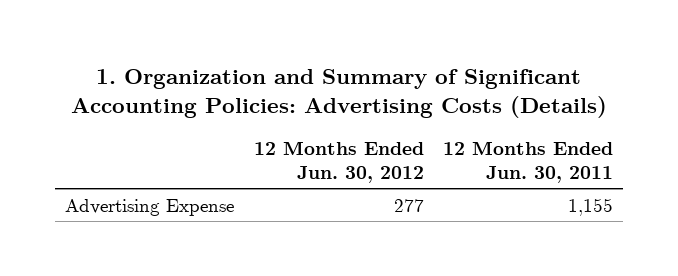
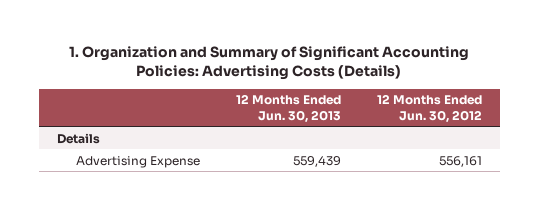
[443,140,614,183] 12 Months Ended Jun. 30, 2011 -> none
none -> [235,94,341,123] 12 Months Ended Jun. 30, 2013
none -> [56,132,100,144] Details
[393,198,424,212] 277 -> [439,155,483,167] 556,161

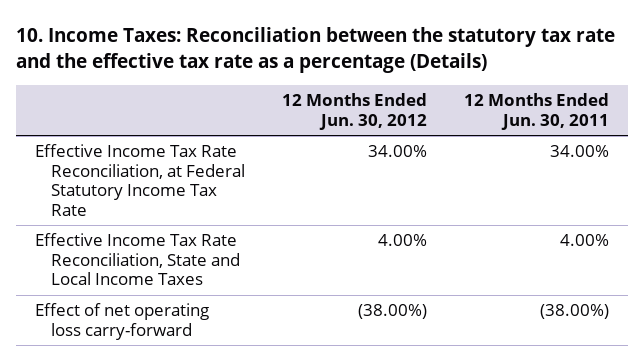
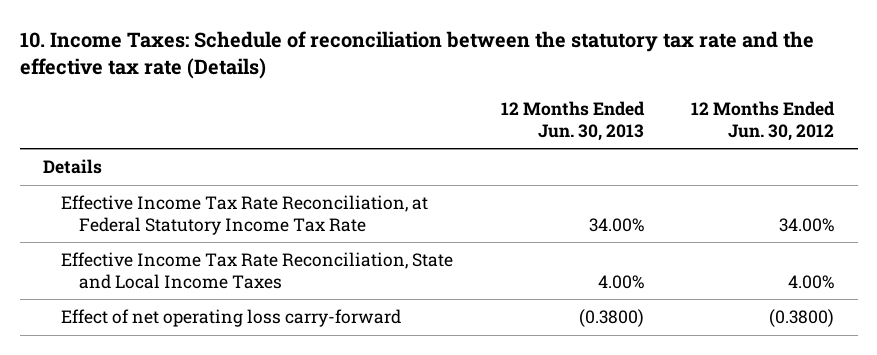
[16,27,616,74] 10. Income Taxes: Reconciliation between the statutory tax rate and the effective tax rate as a percentage (Details) -> [19,30,814,79] 10. Income Taxes: Schedule of reconciliation between the statutory tax rate and the effective tax rate (Details)
[464,93,610,130] 12 Months Ended Jun. 30, 2011 -> none
none -> [500,101,645,142] 12 Months Ended Jun. 30, 2013
none -> [43,159,103,175] Details
[358,304,428,320] (38.00%) -> [768,309,834,328] (0.3800)

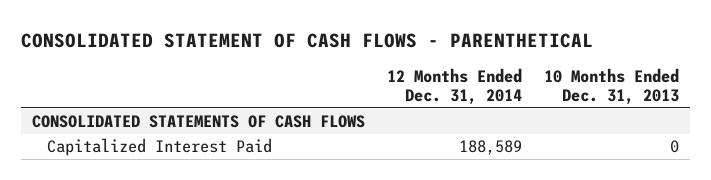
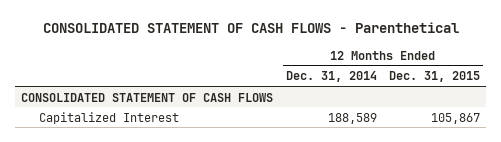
[21,33,594,49] CONSOLIDATED STATEMENT OF CASH FLOWS - PARENTHETICAL -> [42,22,459,34] CONSOLIDATED STATEMENT OF CASH FLOWS - Parenthetical
[544,67,680,106] 10 Months Ended Dec. 31, 2013 -> none
none -> [388,71,480,83] Dec. 31, 2015
[32,115,366,129] CONSOLIDATED STATEMENTS OF CASH FLOWS -> [21,92,274,102] CONSOLIDATED STATEMENT OF CASH FLOWS
[46,138,272,157] Capitalized Interest Paid -> [38,111,179,124] Capitalized Interest

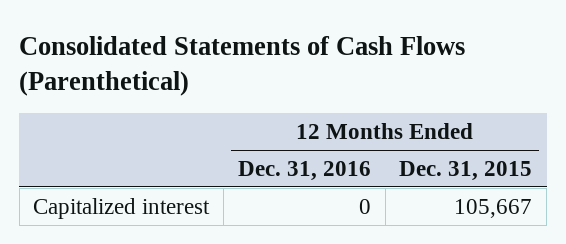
[42,22,459,34] CONSOLIDATED STATEMENT OF CASH FLOWS - Parenthetical -> [19,35,466,97] Consolidated Statements of Cash Flows (Parenthetical)
[285,71,377,83] Dec. 31, 2014 -> none
none -> [237,160,371,181] Dec. 31, 2016
[21,92,274,102] CONSOLIDATED STATEMENT OF CASH FLOWS -> none
[38,111,179,124] Capitalized Interest -> [33,197,211,219] Capitalized interest
[430,112,480,124] 105,867 -> [454,198,533,218] 105,667

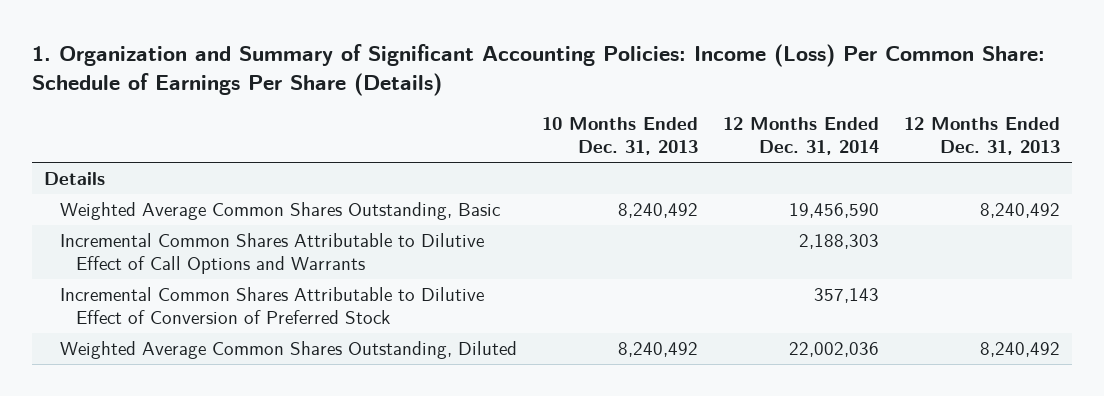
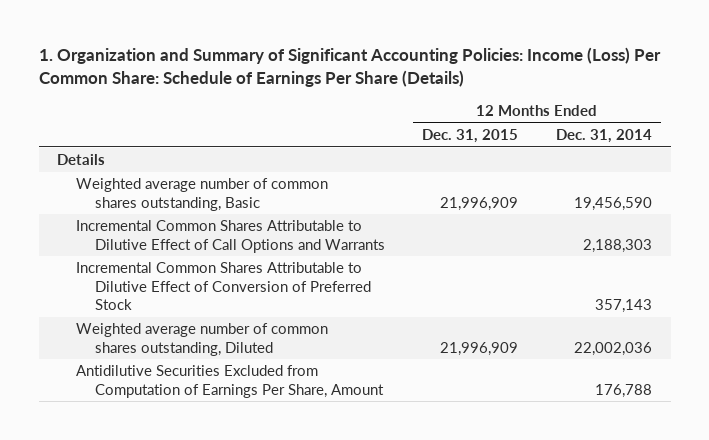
[541,117,698,156] 10 Months Ended Dec. 31, 2013 -> none
[903,117,1060,156] 12 Months Ended Dec. 31, 2013 -> none
none -> [422,129,519,144] Dec. 31, 2015
[60,202,501,221] Weighted Average Common Shares Outstanding, Basic -> [76,178,329,211] Weighted average number of common shares outstanding, Basic
[60,341,518,360] Weighted Average Common Shares Outstanding, Diluted -> [76,323,329,356] Weighted average number of common shares outstanding, Diluted
none -> [76,365,385,398] Antidilutive Securities Excluded from Computation of Earnings Per Share, Amount

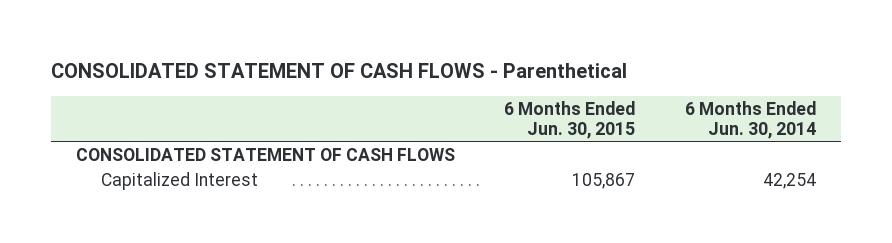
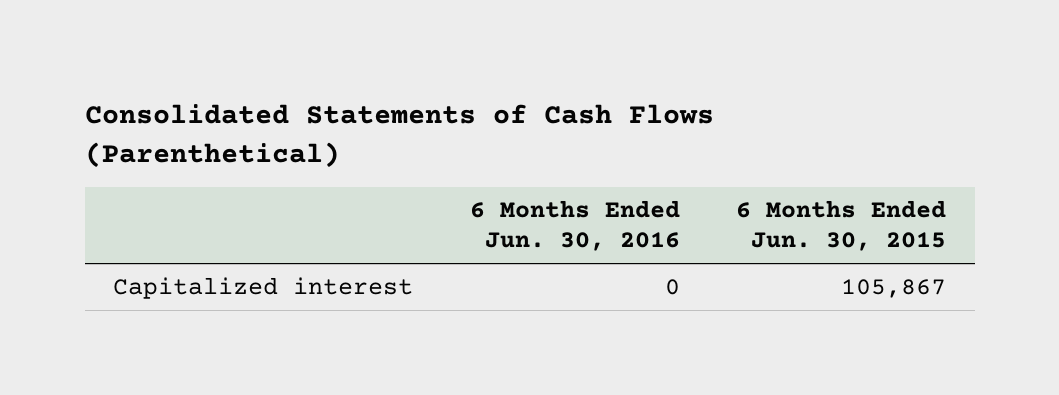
[51,63,628,79] CONSOLIDATED STATEMENT OF CASH FLOWS - Parenthetical -> [84,104,714,168] Consolidated Statements of Cash Flows (Parenthetical)
[684,100,816,140] 6 Months Ended Jun. 30, 2014 -> none
none -> [469,200,680,252] 6 Months Ended Jun. 30, 2016
[75,147,455,161] CONSOLIDATED STATEMENT OF CASH FLOWS -> none
[101,171,259,190] Capitalized Interest -> [112,277,413,300] Capitalized interest

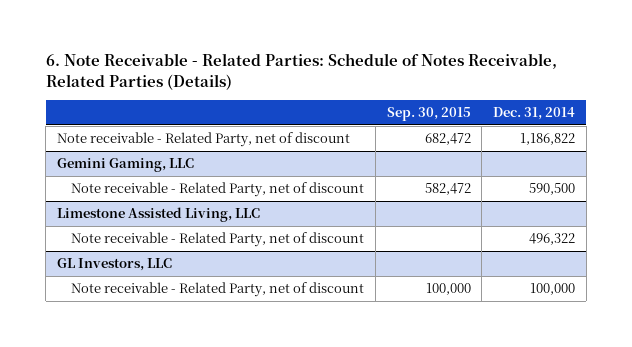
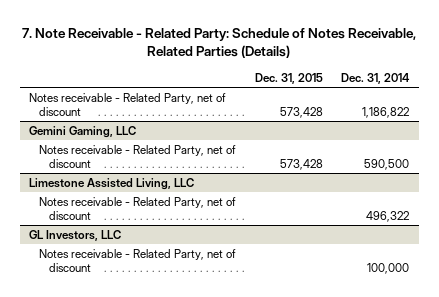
[45,53,557,90] 6. Note Receivable - Related Parties: Schedule of Notes Receivable, Related Parties (Details) -> [22,28,417,59] 7. Note Receivable - Related Party: Schedule of Notes Receivable, Related Parties (Details)
[386,107,471,122] Sep. 30, 2015 -> none
none -> [254,72,323,84] Dec. 31, 2015
[56,132,350,148] Note receivable - Related Party, net of discount -> [29,92,227,116] Notes receivable - Related Party, net of discount
[71,182,365,198] Note receivable - Related Party, net of discount -> [39,144,237,168] Notes receivable - Related Party, net of discount
[71,232,365,248] Note receivable - Related Party, net of discount -> [39,196,237,220] Notes receivable - Related Party, net of discount
[71,282,365,298] Note receivable - Related Party, net of discount -> [39,248,237,272] Notes receivable - Related Party, net of discount

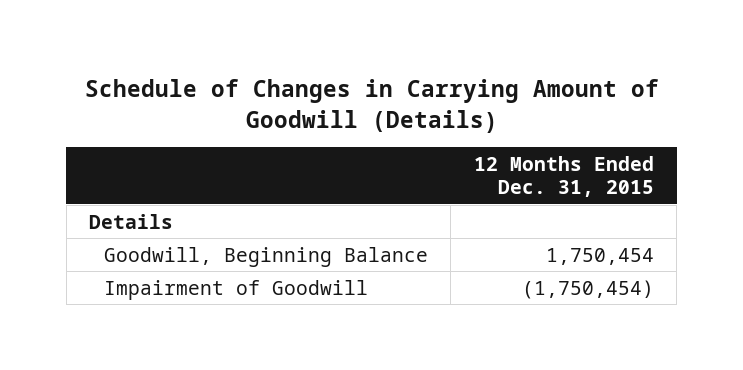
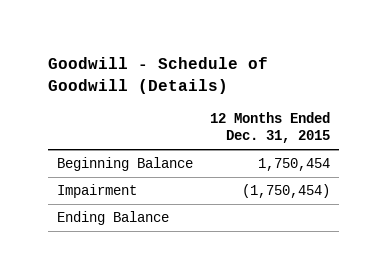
[84,79,659,133] Schedule of Changes in Carrying Amount of Goodwill (Details) -> [48,57,269,94] Goodwill - Schedule of Goodwill (Details)
[89,213,174,229] Details -> none
[104,246,429,267] Goodwill, Beginning Balance -> [56,156,193,171] Beginning Balance
[104,279,369,300] Impairment of Goodwill -> [56,183,137,198] Impairment
none -> [56,210,169,225] Ending Balance

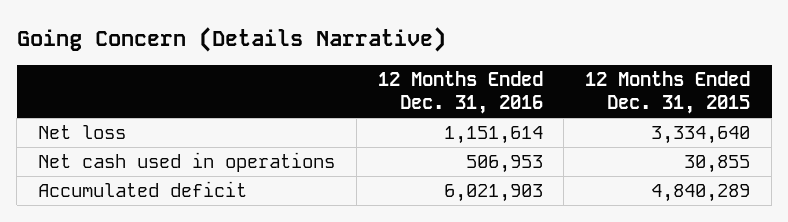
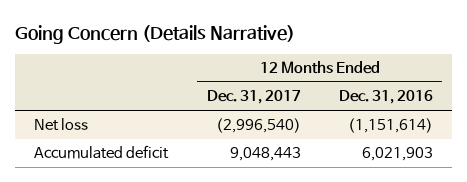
[585,71,751,115] 12 Months Ended Dec. 31, 2015 -> none
none -> [206,90,301,105] Dec. 31, 2017
[38,151,336,172] Net cash used in operations -> none
[443,125,543,144] 1,151,614 -> [347,118,433,134] (1,151,614)

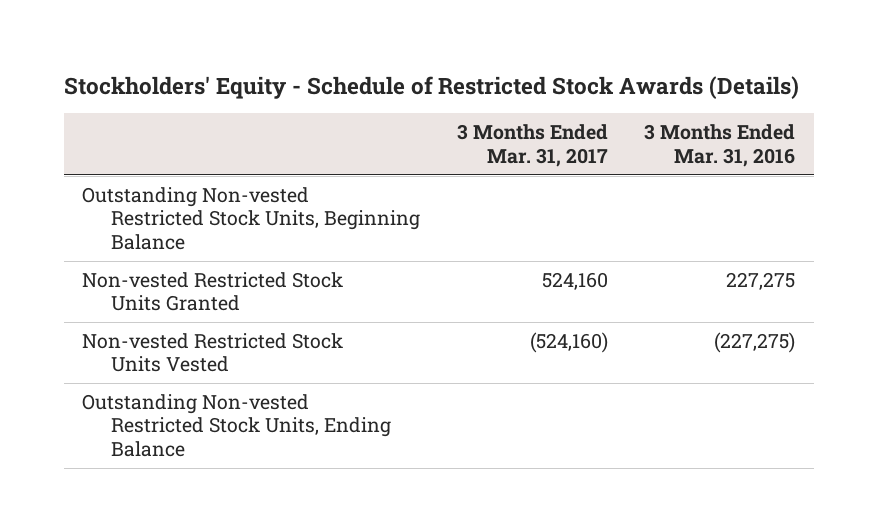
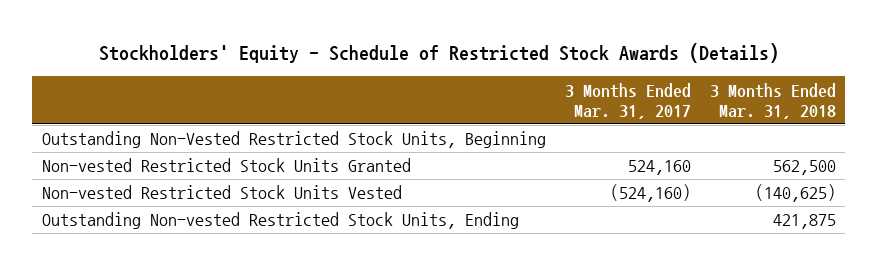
[644,124,796,167] 3 Months Ended Mar. 31, 2016 -> none
none -> [709,82,836,119] 3 Months Ended Mar. 31, 2018
[82,186,421,250] Outstanding Non-vested Restricted Stock Units, Beginning Balance -> [41,131,546,149] Outstanding Non-Vested Restricted Stock Units, Beginning
[82,393,392,457] Outstanding Non-vested Restricted Stock Units, Ending Balance -> [41,212,519,230] Outstanding Non-vested Restricted Stock Units, Ending

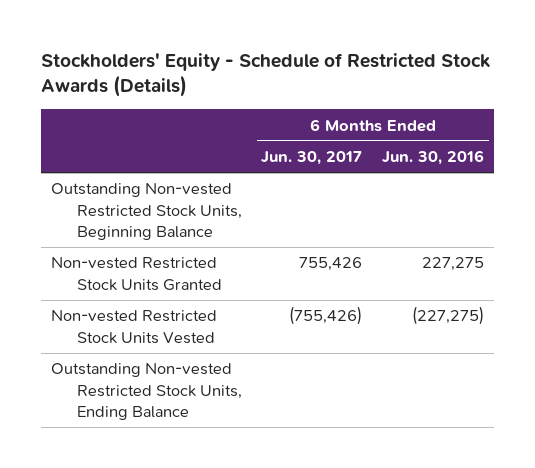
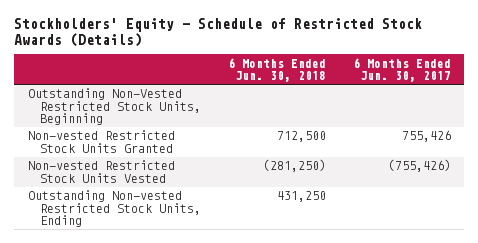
[381,150,484,166] Jun. 30, 2016 -> none
none -> [227,57,326,83] 6 Months Ended Jun. 30, 2018
[50,183,242,240] Outstanding Non-vested Restricted Stock Units, Beginning Balance -> [27,88,201,125] Outstanding Non-Vested Restricted Stock Units, Beginning
[50,363,242,420] Outstanding Non-vested Restricted Stock Units, Ending Balance -> [27,190,201,227] Outstanding Non-vested Restricted Stock Units, Ending

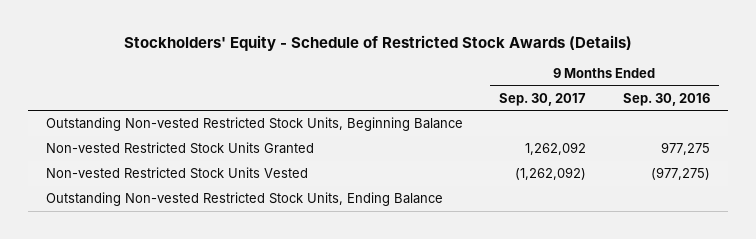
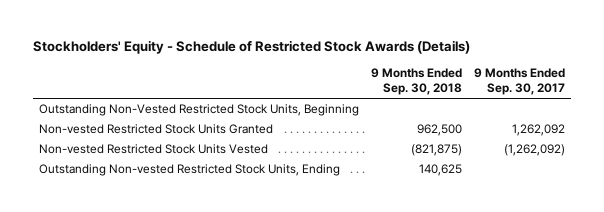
[622,92,710,106] Sep. 30, 2016 -> none
none -> [370,68,462,96] 9 Months Ended Sep. 30, 2018
[45,117,463,132] Outstanding Non-vested Restricted Stock Units, Beginning Balance -> [38,104,359,117] Outstanding Non-Vested Restricted Stock Units, Beginning
[45,192,443,207] Outstanding Non-vested Restricted Stock Units, Ending Balance -> [38,164,340,177] Outstanding Non-vested Restricted Stock Units, Ending

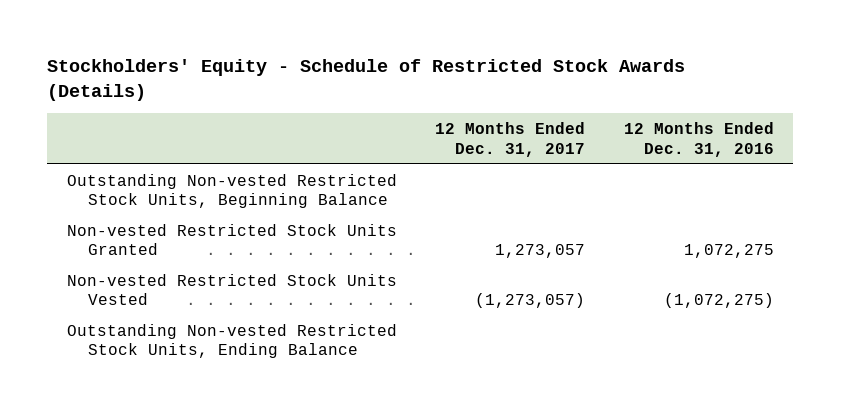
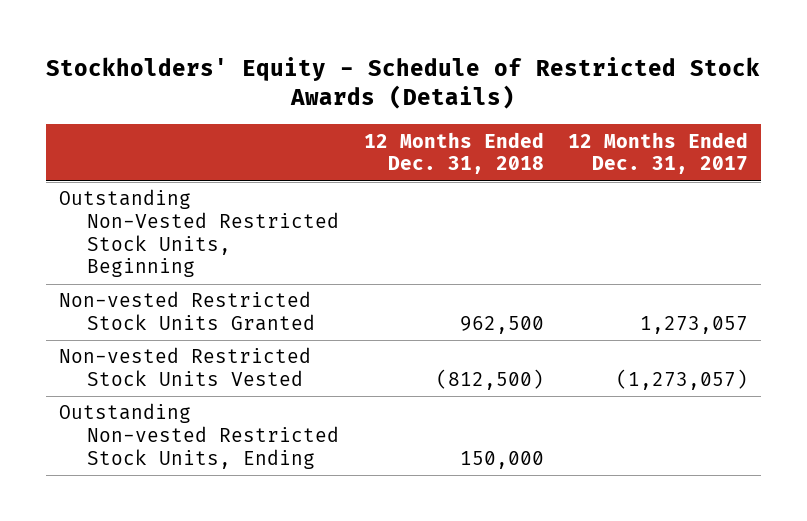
[623,122,774,157] 12 Months Ended Dec. 31, 2016 -> none
none -> [363,131,544,175] 12 Months Ended Dec. 31, 2018
[66,173,397,209] Outstanding Non-vested Restricted Stock Units, Beginning Balance -> [58,189,340,278] Outstanding Non-Vested Restricted Stock Units, Beginning
[66,323,397,359] Outstanding Non-vested Restricted Stock Units, Ending Balance -> [58,403,340,469] Outstanding Non-vested Restricted Stock Units, Ending

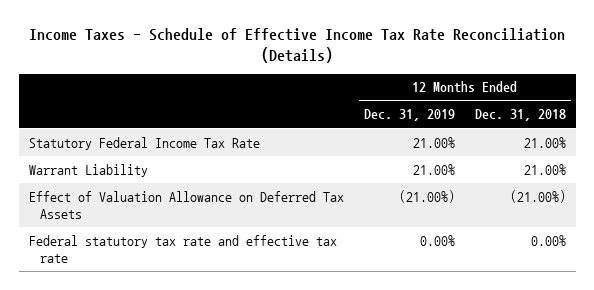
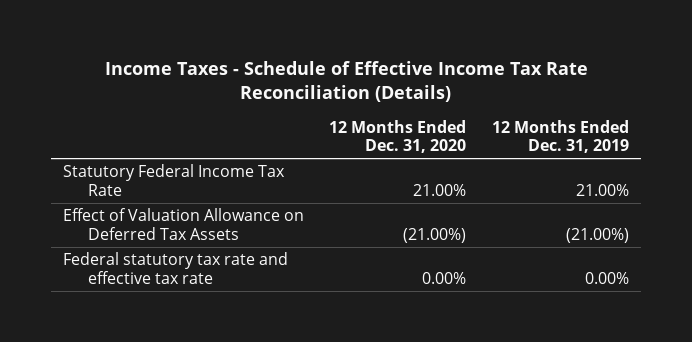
[474,109,566,122] Dec. 31, 2018 -> none
none -> [329,119,467,154] 12 Months Ended Dec. 31, 2020
[28,163,148,177] Warrant Liability -> none

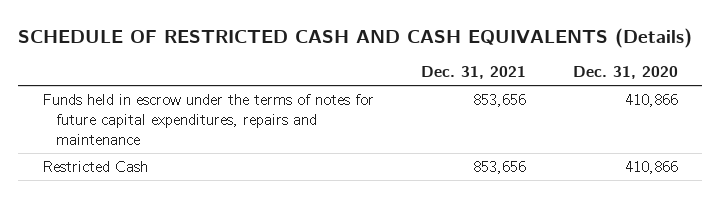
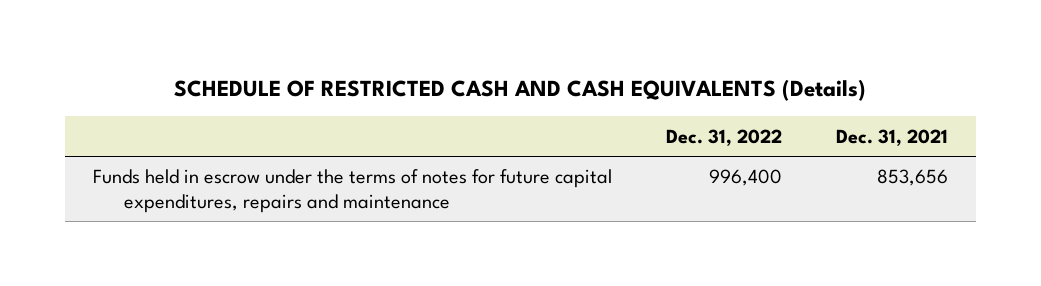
[573,66,679,80] Dec. 31, 2020 -> none
none -> [665,128,782,146] Dec. 31, 2022
[41,160,148,172] Restricted Cash -> none

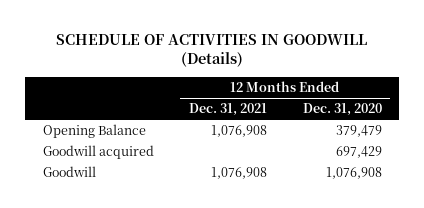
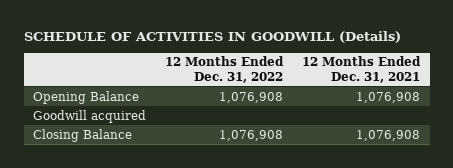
[302,103,382,117] Dec. 31, 2020 -> none
none -> [165,56,285,83] 12 Months Ended Dec. 31, 2022
[42,166,96,178] Goodwill -> [33,128,133,142] Closing Balance

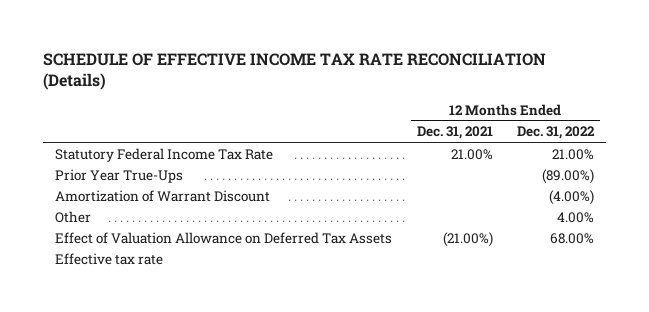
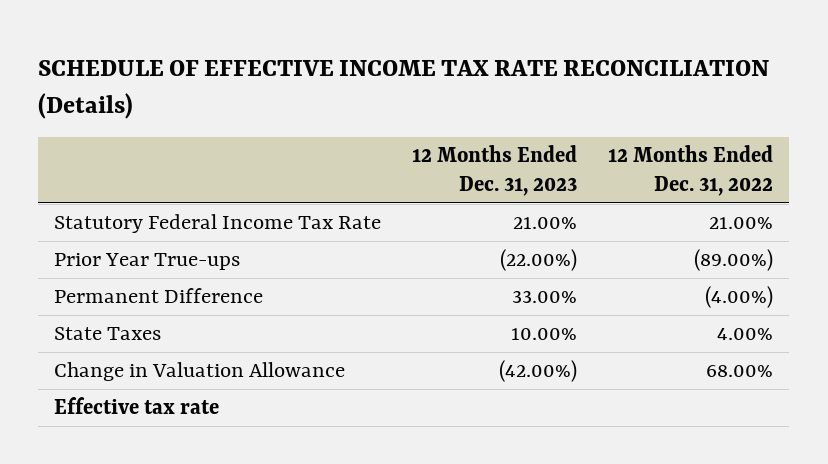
[416,126,493,140] Dec. 31, 2021 -> none
none -> [412,145,578,196] 12 Months Ended Dec. 31, 2023
[55,189,271,202] Amortization of Warrant Discount -> none
[55,210,92,223] Other -> none
[55,168,184,183] Prior Year True-Ups -> [54,253,241,271] Prior Year True-ups
none -> [54,288,264,304] Permanent Difference
none -> [54,327,162,341] State Taxes
[55,231,393,244] Effect of Valuation Allowance on Deferred Tax Assets -> [54,362,346,382] Change in Valuation Allowance

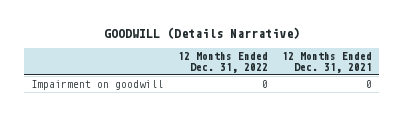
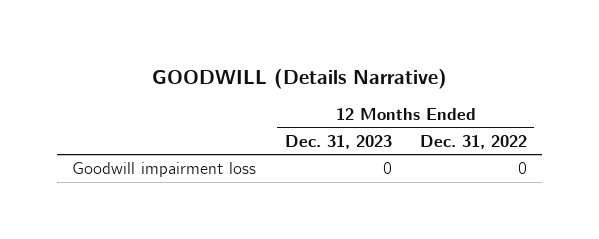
[281,51,372,74] 12 Months Ended Dec. 31, 2021 -> none
none -> [284,134,392,149] Dec. 31, 2023
[31,80,164,91] Impairment on goodwill -> [71,162,256,178] Goodwill impairment loss

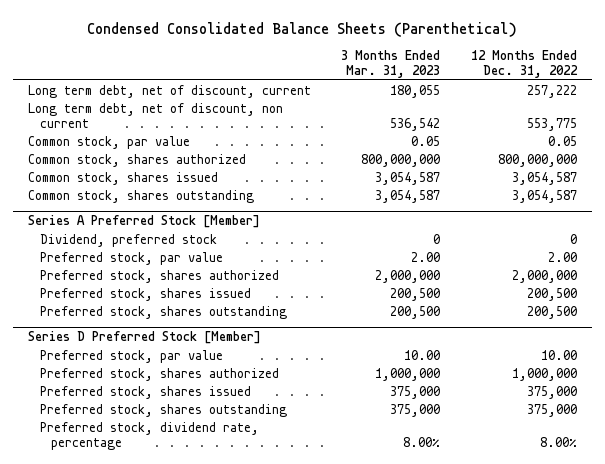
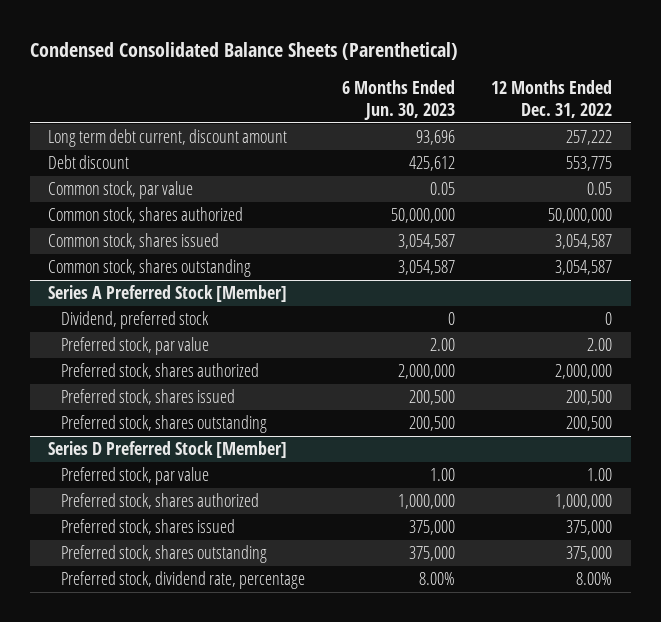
[341,50,441,79] 3 Months Ended Mar. 31, 2023 -> none
none -> [341,79,455,120] 6 Months Ended Jun. 30, 2023
[28,84,312,98] Long term debt, net of discount, current -> [48,129,288,148] Long term debt current, discount amount
[28,102,284,128] Long term debt, net of discount, non current -> [48,155,130,170] Debt discount
[497,153,577,167] 800,000,000 -> [548,208,613,224] 50,000,000
[540,349,577,360] 10.00 -> [587,468,613,482] 1.00

